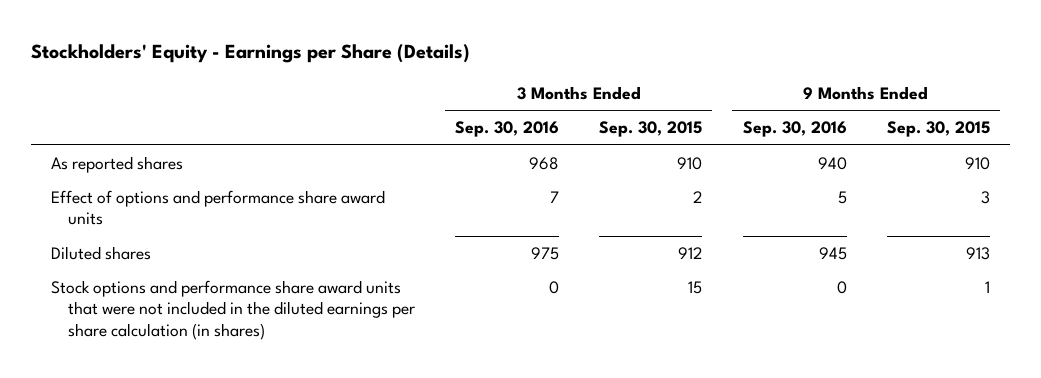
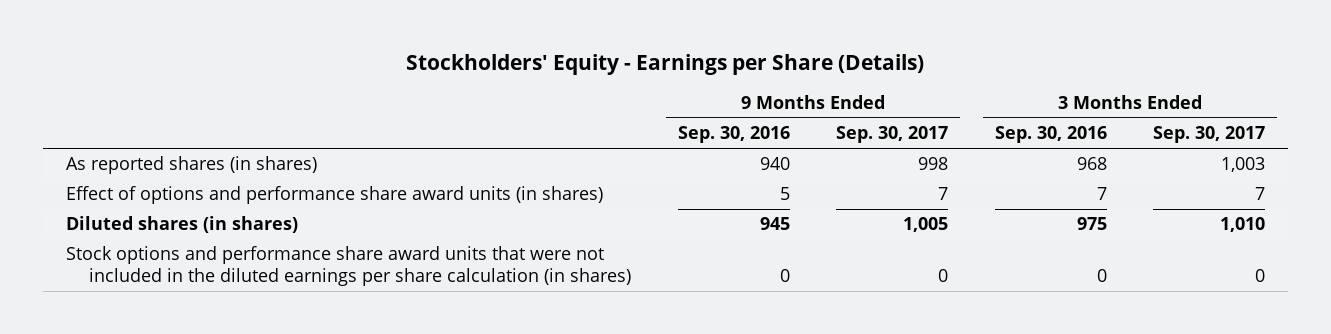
[599,121,703,138] Sep. 30, 2015 -> none
[886,121,990,138] Sep. 30, 2015 -> none
none -> [836,126,949,144] Sep. 30, 2017
none -> [1152,126,1265,144] Sep. 30, 2017
[51,156,184,174] As reported shares -> [65,156,317,175] As reported shares (in shares)
[51,190,386,226] Effect of options and performance share award units -> [65,186,603,205] Effect of options and performance share award units (in shares)
[51,246,152,261] Diluted shares -> [65,216,298,234] Diluted shares (in shares)

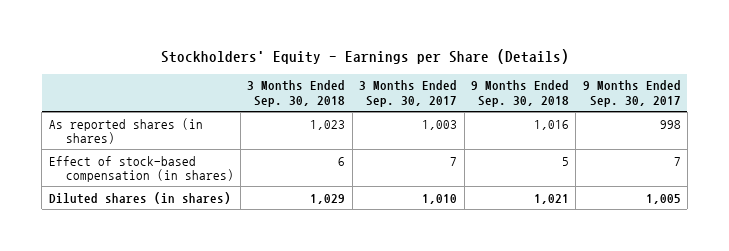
[677,126,790,144] Sep. 30, 2016 -> none
[994,126,1107,144] Sep. 30, 2016 -> none
none -> [247,80,346,107] 3 Months Ended Sep. 30, 2018
none -> [470,80,569,107] 9 Months Ended Sep. 30, 2018
[65,186,603,205] Effect of options and performance share award units (in shares) -> [48,155,234,182] Effect of stock-based compensation (in shares)
[65,246,632,287] Stock options and performance share award units that were not included in the diluted earnings per share calculation (in shares) -> none

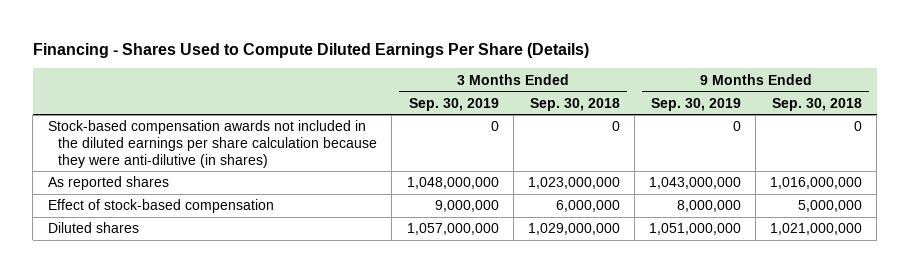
[160,49,569,65] Stockholders' Equity - Earnings per Share (Details) -> [32,42,589,58] Financing - Shares Used to Compute Diluted Earnings Per Share (Details)
[359,80,458,107] 3 Months Ended Sep. 30, 2017 -> none
[582,80,681,107] 9 Months Ended Sep. 30, 2017 -> none
none -> [408,97,499,111] Sep. 30, 2019
none -> [650,97,741,111] Sep. 30, 2019
none -> [47,120,378,168] Stock-based compensation awards not included in the diluted earnings per share calculation because they were anti-dilutive (in shares)
[48,117,203,144] As reported shares (in shares) -> [47,176,169,191] As reported shares
[310,119,346,130] 1,023 -> [527,177,620,190] 1,023,000,000
[533,119,569,130] 1,016 -> [770,177,863,190] 1,016,000,000
[48,155,234,182] Effect of stock-based compensation (in shares) -> [47,199,274,214] Effect of stock-based compensation
[338,156,346,166] 6 -> [555,200,620,213] 6,000,000
[561,156,569,166] 5 -> [798,200,863,213] 5,000,000
[48,191,231,204] Diluted shares (in shares) -> [47,222,139,234] Diluted shares
[310,193,346,204] 1,029 -> [527,223,620,236] 1,029,000,000
[533,193,569,204] 1,021 -> [770,223,863,236] 1,021,000,000

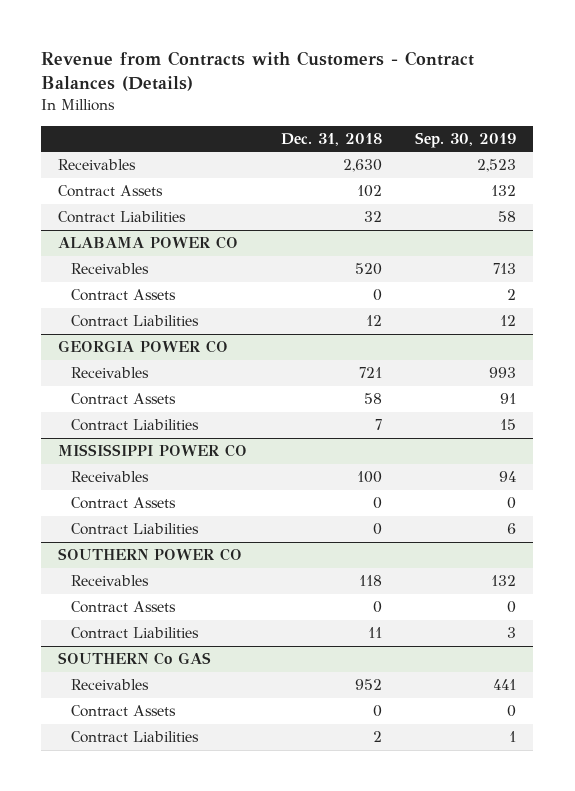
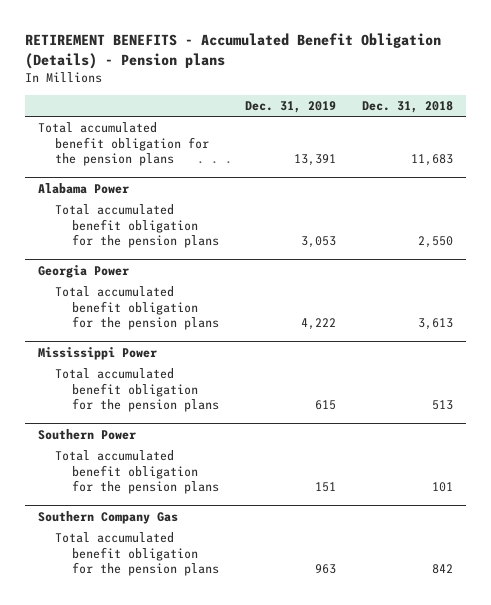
[41,51,475,92] Revenue from Contracts with Customers - Contract Balances (Details) -> [25,33,442,69] RETIREMENT BENEFITS - Accumulated Benefit Obligation (Details) - Pension plans
[415,131,517,148] Sep. 30, 2019 -> none
none -> [244,100,336,113] Dec. 31, 2019
[58,159,137,171] Receivables -> none
[58,185,164,198] Contract Assets -> none
[58,211,187,224] Contract Liabilities -> none
[71,263,150,275] Receivables -> none
[71,289,177,302] Contract Assets -> none
[71,315,200,328] Contract Liabilities -> none
[71,367,150,379] Receivables -> none
[71,393,177,406] Contract Assets -> none
[71,419,200,432] Contract Liabilities -> none
[71,471,150,483] Receivables -> none
[71,497,177,510] Contract Assets -> none
[71,523,200,536] Contract Liabilities -> none
[71,575,150,587] Receivables -> none
[71,601,177,614] Contract Assets -> none
[71,627,200,640] Contract Liabilities -> none
[71,679,150,691] Receivables -> none
[71,705,177,718] Contract Assets -> none
[71,731,200,744] Contract Liabilities -> none
none -> [38,122,210,167] Total accumulated benefit obligation for the pension plans
[58,236,239,250] ALABAMA POWER CO -> [38,182,130,194] Alabama Power
none -> [55,204,219,249] Total accumulated benefit obligation for the pension plans
[58,340,229,354] GEORGIA POWER CO -> [38,264,130,278] Georgia Power
none -> [55,286,219,331] Total accumulated benefit obligation for the pension plans
[58,444,248,458] MISSISSIPPI POWER CO -> [38,346,158,360] Mississippi Power
none -> [55,368,219,413] Total accumulated benefit obligation for the pension plans
[58,548,243,562] SOUTHERN POWER CO -> [38,428,137,440] Southern Power
none -> [55,450,219,495] Total accumulated benefit obligation for the pension plans
[58,652,212,666] SOUTHERN Co GAS -> [38,510,179,524] Southern Company Gas
none -> [55,532,219,577] Total accumulated benefit obligation for the pension plans

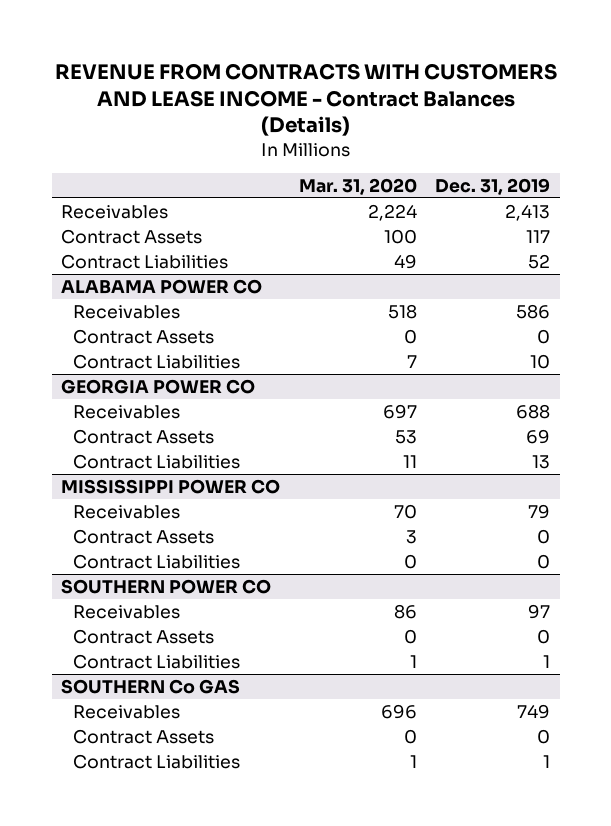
[25,33,442,69] RETIREMENT BENEFITS - Accumulated Benefit Obligation (Details) - Pension plans -> [54,62,557,137] REVENUE FROM CONTRACTS WITH CUSTOMERS AND LEASE INCOME - Contract Balances (Details)
[361,100,453,113] Dec. 31, 2018 -> none
none -> [298,177,417,195] Mar. 31, 2020
[38,122,210,167] Total accumulated benefit obligation for the pension plans -> none
[55,204,219,249] Total accumulated benefit obligation for the pension plans -> none
[55,286,219,331] Total accumulated benefit obligation for the pension plans -> none
[55,368,219,413] Total accumulated benefit obligation for the pension plans -> none
[55,450,219,495] Total accumulated benefit obligation for the pension plans -> none
[55,532,219,577] Total accumulated benefit obligation for the pension plans -> none
none -> [61,204,169,219] Receivables
none -> [61,228,203,244] Contract Assets
none -> [61,253,229,269] Contract Liabilities
[38,182,130,194] Alabama Power -> [61,278,263,294] ALABAMA POWER CO
none -> [73,304,181,319] Receivables
none -> [73,328,215,344] Contract Assets
none -> [73,353,241,369] Contract Liabilities
[38,264,130,278] Georgia Power -> [61,378,256,394] GEORGIA POWER CO
none -> [73,404,181,419] Receivables
none -> [73,428,215,444] Contract Assets
none -> [73,453,241,469] Contract Liabilities
[38,346,158,360] Mississippi Power -> [61,478,281,494] MISSISSIPPI POWER CO
none -> [73,504,181,519] Receivables
none -> [73,528,215,544] Contract Assets
none -> [73,553,241,569] Contract Liabilities
[38,428,137,440] Southern Power -> [61,578,272,594] SOUTHERN POWER CO
none -> [73,604,181,619] Receivables
none -> [73,628,215,644] Contract Assets
none -> [73,653,241,669] Contract Liabilities
[38,510,179,524] Southern Company Gas -> [61,678,241,694] SOUTHERN Co GAS
none -> [73,704,181,719] Receivables
none -> [73,728,215,744] Contract Assets
none -> [73,753,241,769] Contract Liabilities

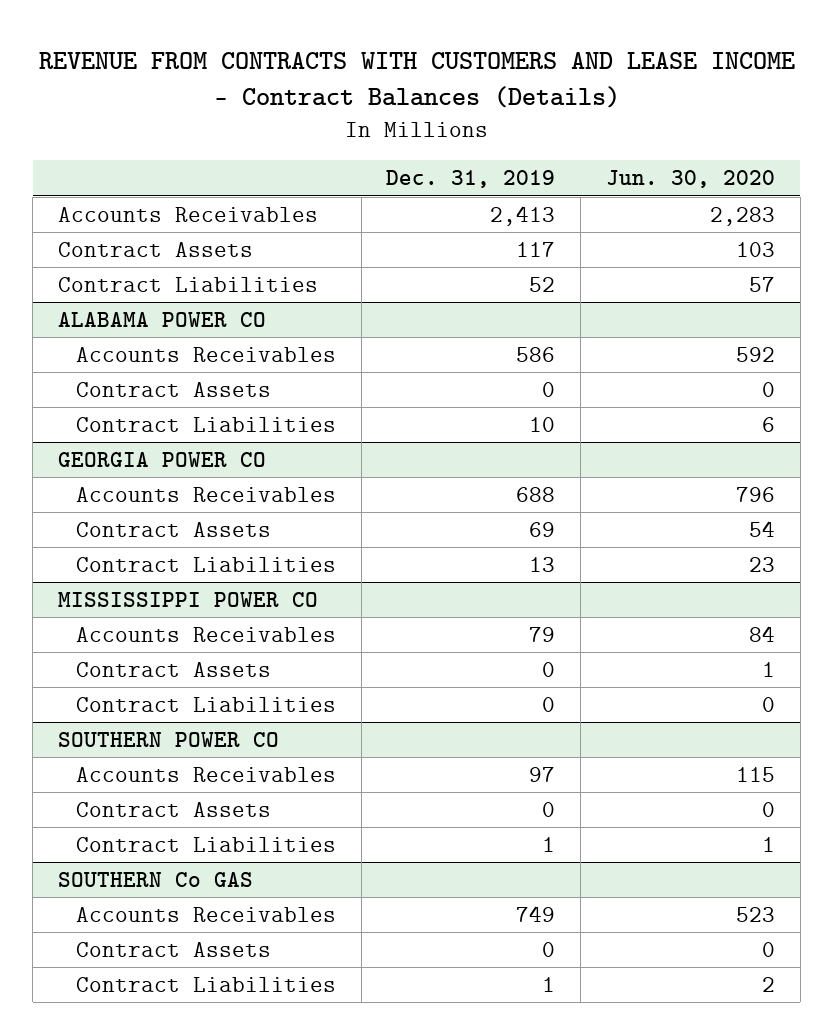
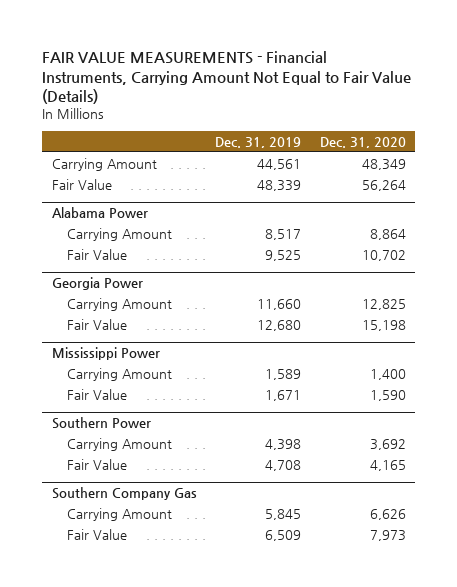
[38,52,795,109] REVENUE FROM CONTRACTS WITH CUSTOMERS AND LEASE INCOME - Contract Balances (Details) -> [42,50,412,105] FAIR VALUE MEASUREMENTS - Financial Instruments, Carrying Amount Not Equal to Fair Value (Details)
[605,170,775,189] Jun. 30, 2020 -> none
none -> [319,136,406,148] Dec. 31, 2020
[58,206,319,222] Accounts Receivables -> none
[58,241,254,257] Contract Assets -> none
[58,276,319,292] Contract Liabilities -> none
[75,346,336,362] Accounts Receivables -> none
[75,381,271,397] Contract Assets -> none
[75,416,336,432] Contract Liabilities -> none
[75,486,336,502] Accounts Receivables -> none
[75,521,271,537] Contract Assets -> none
[75,556,336,572] Contract Liabilities -> none
[75,626,336,642] Accounts Receivables -> none
[75,661,271,677] Contract Assets -> none
[75,696,336,712] Contract Liabilities -> none
[75,766,336,782] Accounts Receivables -> none
[75,801,271,817] Contract Assets -> none
[75,836,336,852] Contract Liabilities -> none
[75,906,336,922] Accounts Receivables -> none
[75,941,271,957] Contract Assets -> none
[75,976,336,992] Contract Liabilities -> none
none -> [51,157,157,171] Carrying Amount
none -> [51,178,112,190] Fair Value
[58,311,267,327] ALABAMA POWER CO -> [51,207,148,219] Alabama Power
none -> [67,227,173,241] Carrying Amount
none -> [67,248,128,260] Fair Value
[58,451,267,467] GEORGIA POWER CO -> [51,277,143,291] Georgia Power
none -> [67,297,173,311] Carrying Amount
none -> [67,318,128,330] Fair Value
[58,591,319,607] MISSISSIPPI POWER CO -> [51,347,160,361] Mississippi Power
none -> [67,367,173,381] Carrying Amount
none -> [67,388,128,400] Fair Value
[58,731,280,747] SOUTHERN POWER CO -> [51,417,151,430] Southern Power
none -> [67,437,173,451] Carrying Amount
none -> [67,458,128,470] Fair Value
[58,871,254,887] SOUTHERN Co GAS -> [51,487,197,501] Southern Company Gas
none -> [67,507,173,521] Carrying Amount
none -> [67,528,128,540] Fair Value

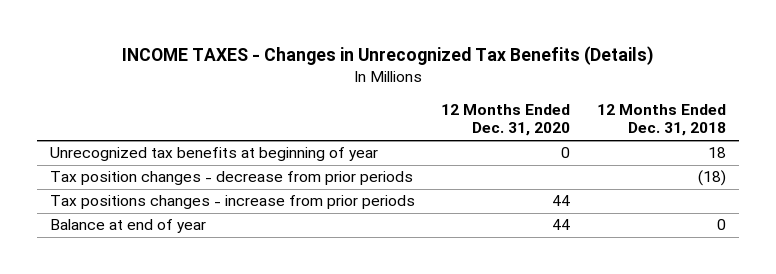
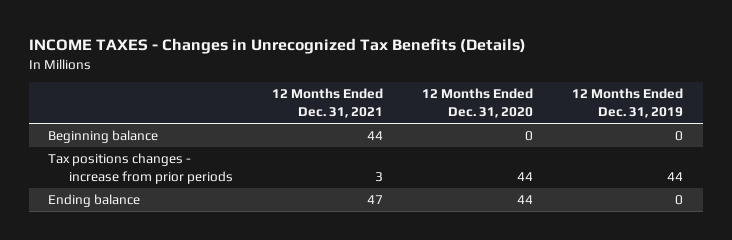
[596,103,726,137] 12 Months Ended Dec. 31, 2018 -> none
none -> [272,88,384,119] 12 Months Ended Dec. 31, 2021
none -> [572,88,684,119] 12 Months Ended Dec. 31, 2019
[50,171,414,186] Tax position changes - decrease from prior periods -> none
[50,147,379,162] Unrecognized tax benefits at beginning of year -> [48,129,159,143] Beginning balance
[50,219,207,234] Balance at end of year -> [48,193,141,207] Ending balance

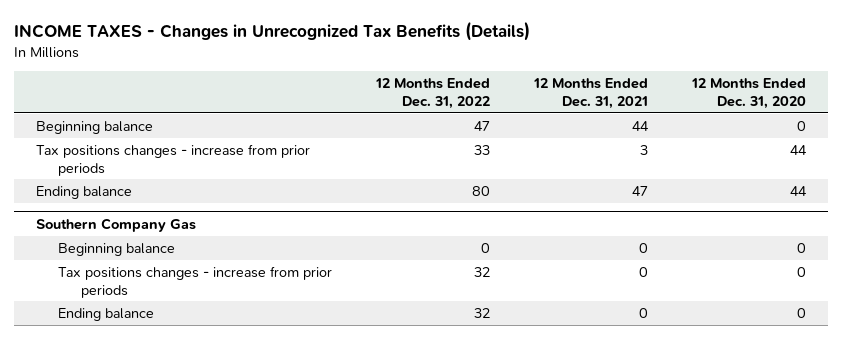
[572,88,684,119] 12 Months Ended Dec. 31, 2019 -> none
none -> [375,78,491,109] 12 Months Ended Dec. 31, 2022
none -> [35,217,196,232] Southern Company Gas
none -> [58,242,176,256] Beginning balance
none -> [58,265,333,298] Tax positions changes - increase from prior periods
none -> [58,307,155,321] Ending balance

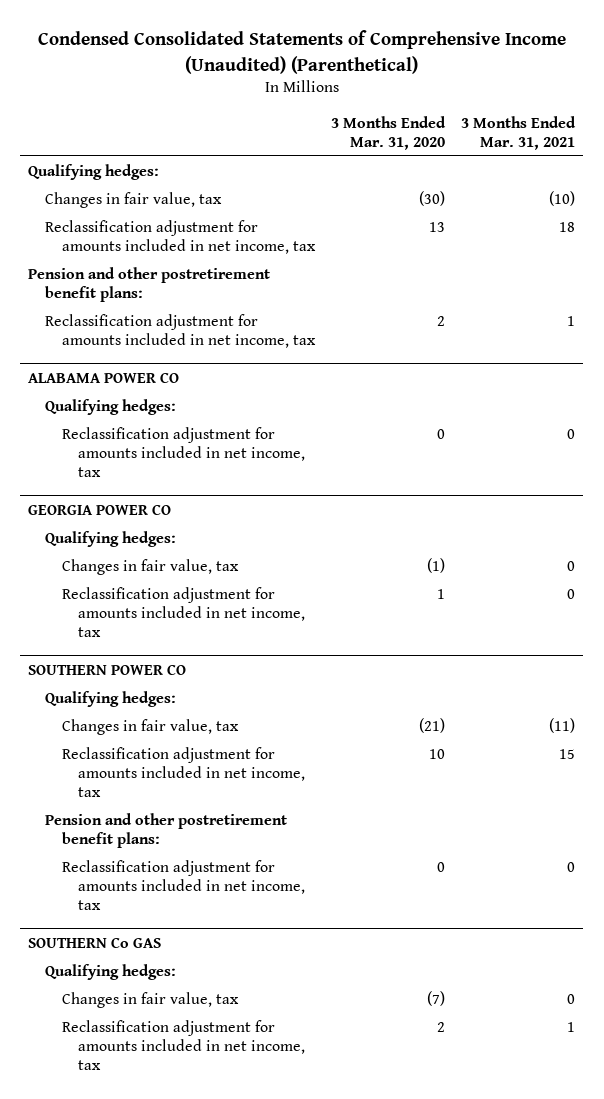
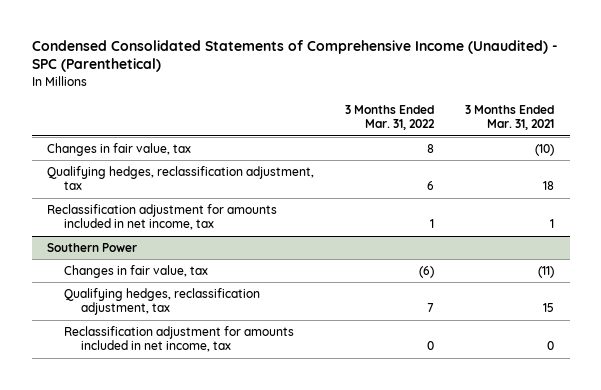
[37,30,566,74] Condensed Consolidated Statements of Comprehensive Income (Unaudited) (Parenthetical) -> [31,39,558,73] Condensed Consolidated Statements of Comprehensive Income (Unaudited) - SPC (Parenthetical)
[330,115,446,150] 3 Months Ended Mar. 31, 2020 -> none
none -> [345,105,436,131] 3 Months Ended Mar. 31, 2022
[28,164,160,181] Qualifying hedges: -> none
[28,267,271,303] Pension and other postretirement benefit plans: -> none
[45,220,316,255] Reclassification adjustment for amounts included in net income, tax -> [47,166,315,191] Qualifying hedges, reclassification adjustment, tax
[28,371,180,383] ALABAMA POWER CO -> none
[45,399,177,416] Qualifying hedges: -> none
[61,427,306,478] Reclassification adjustment for amounts included in net income, tax -> none
[28,503,172,515] GEORGIA POWER CO -> none
[45,531,177,548] Qualifying hedges: -> none
[61,559,239,576] Changes in fair value, tax -> none
[61,587,306,638] Reclassification adjustment for amounts included in net income, tax -> none
[45,691,177,708] Qualifying hedges: -> none
[28,663,187,675] SOUTHERN POWER CO -> [47,243,138,253] Southern Power
[45,813,288,849] Pension and other postretirement benefit plans: -> none
[61,747,306,798] Reclassification adjustment for amounts included in net income, tax -> [63,288,260,316] Qualifying hedges, reclassification adjustment, tax
[28,936,162,948] SOUTHERN Co GAS -> none
[45,964,177,981] Qualifying hedges: -> none
[61,992,239,1009] Changes in fair value, tax -> none
[61,1020,306,1071] Reclassification adjustment for amounts included in net income, tax -> none

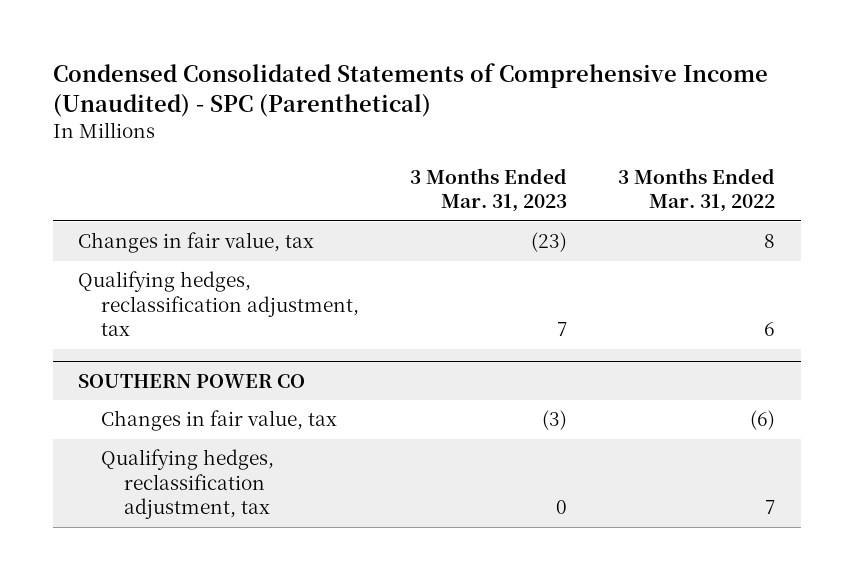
[465,105,555,131] 3 Months Ended Mar. 31, 2021 -> none
none -> [410,167,568,213] 3 Months Ended Mar. 31, 2023
[47,204,278,231] Reclassification adjustment for amounts included in net income, tax -> none
[47,243,138,253] Southern Power -> [78,373,306,388] SOUTHERN POWER CO
[63,326,294,353] Reclassification adjustment for amounts included in net income, tax -> none

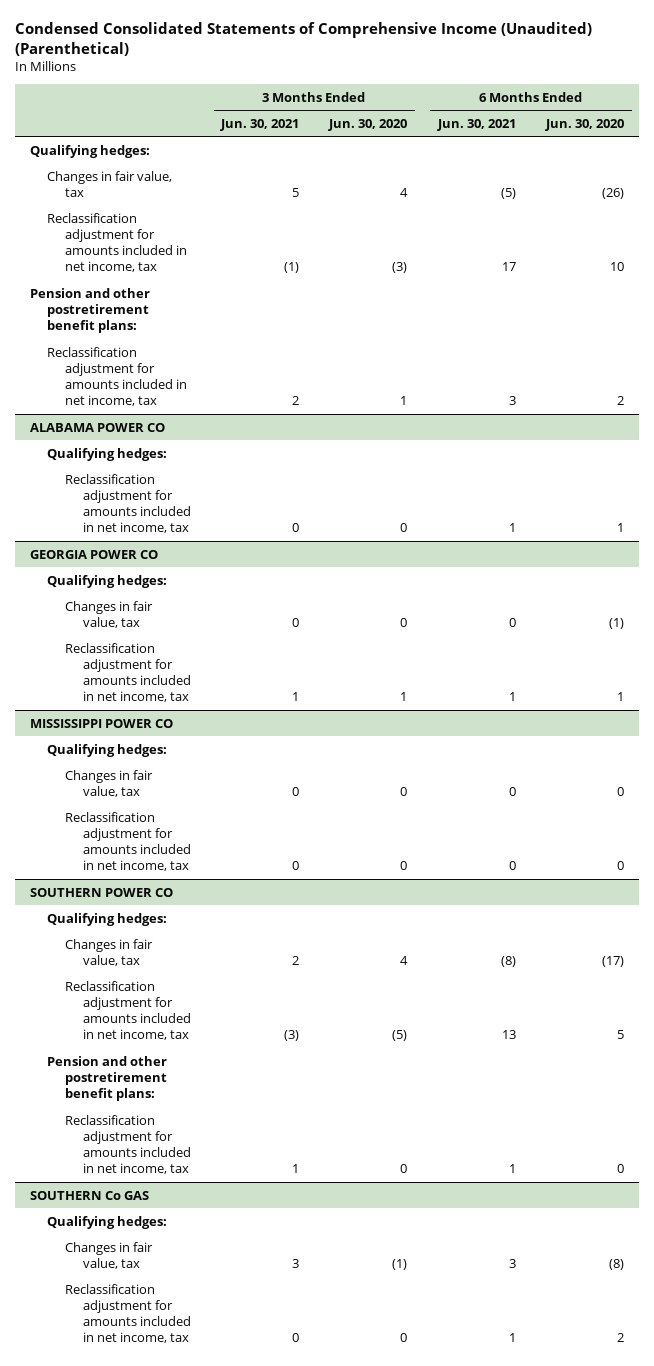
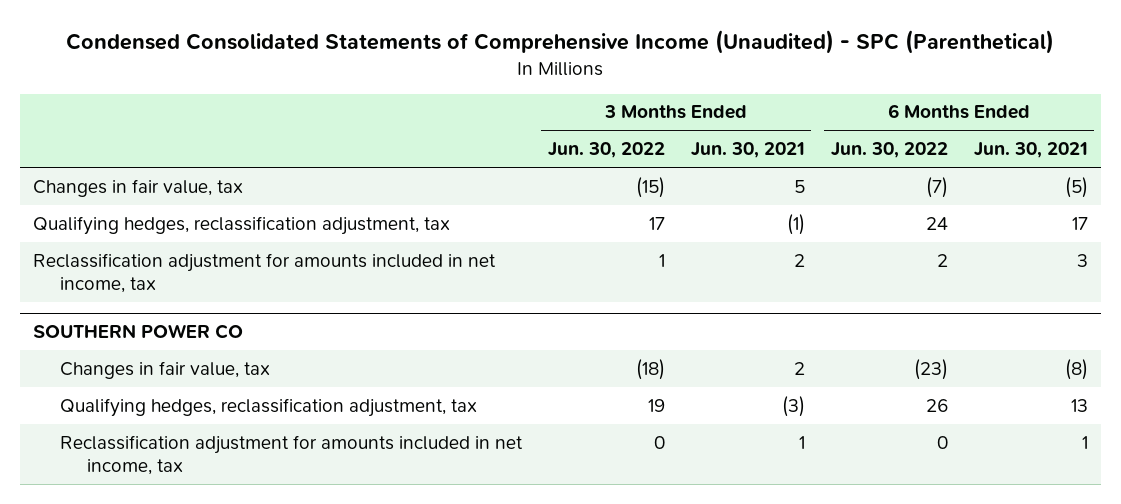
[14,22,592,57] Condensed Consolidated Statements of Comprehensive Income (Unaudited) (Parenthetical) -> [66,30,1055,55] Condensed Consolidated Statements of Comprehensive Income (Unaudited) - SPC (Parenthetical)
[328,118,408,131] Jun. 30, 2020 -> none
[545,118,625,131] Jun. 30, 2020 -> none
none -> [547,142,665,159] Jun. 30, 2022
none -> [830,142,948,159] Jun. 30, 2022
[29,144,150,158] Qualifying hedges: -> none
[29,287,150,334] Pension and other postretirement benefit plans: -> none
[47,212,188,273] Reclassification adjustment for amounts included in net income, tax -> [32,215,450,235] Qualifying hedges, reclassification adjustment, tax
[29,422,165,432] ALABAMA POWER CO -> none
[47,447,168,461] Qualifying hedges: -> none
[65,473,191,534] Reclassification adjustment for amounts included in net income, tax -> none
[29,549,158,559] GEORGIA POWER CO -> none
[47,574,168,588] Qualifying hedges: -> none
[65,600,154,628] Changes in fair value, tax -> none
[65,642,191,703] Reclassification adjustment for amounts included in net income, tax -> none
[29,718,173,728] MISSISSIPPI POWER CO -> none
[47,743,168,757] Qualifying hedges: -> none
[65,769,154,797] Changes in fair value, tax -> none
[65,811,191,872] Reclassification adjustment for amounts included in net income, tax -> none
[47,912,168,926] Qualifying hedges: -> none
[47,1055,168,1102] Pension and other postretirement benefit plans: -> none
[65,980,191,1041] Reclassification adjustment for amounts included in net income, tax -> [59,397,477,417] Qualifying hedges, reclassification adjustment, tax
[29,1190,149,1200] SOUTHERN Co GAS -> none
[47,1215,168,1229] Qualifying hedges: -> none
[65,1241,154,1269] Changes in fair value, tax -> none
[65,1283,191,1344] Reclassification adjustment for amounts included in net income, tax -> none

